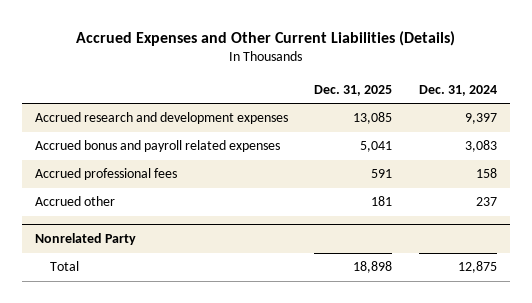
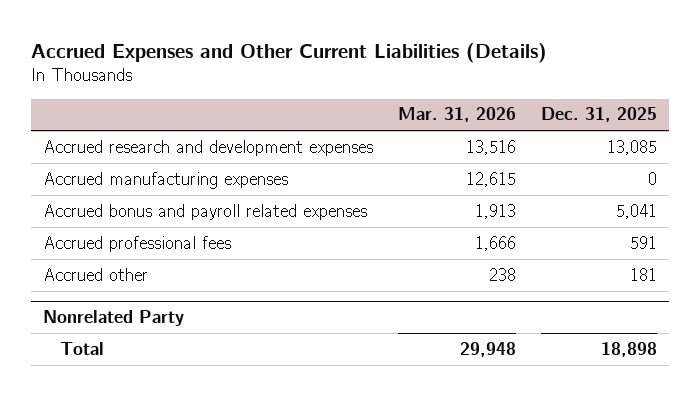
[418,84,497,96] Dec. 31, 2024 -> none
none -> [397,107,516,123] Mar. 31, 2026
none -> [43,171,289,189] Accrued manufacturing expenses

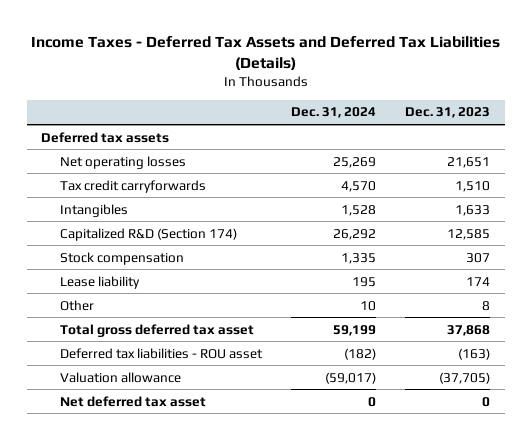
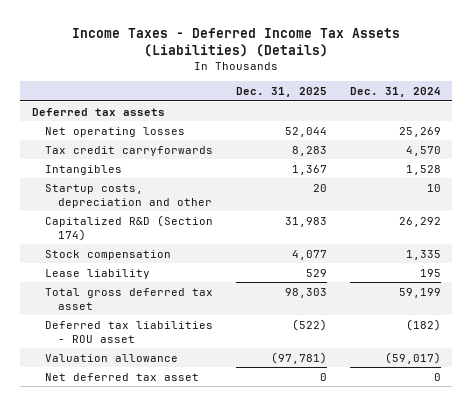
[30,36,500,71] Income Taxes - Deferred Tax Assets and Deferred Tax Liabilities (Details) -> [72,27,401,58] Income Taxes - Deferred Income Tax Assets (Liabilities) (Details)
[405,107,491,119] Dec. 31, 2023 -> none
none -> [235,87,327,98] Dec. 31, 2025
none -> [44,183,213,208] Startup costs, depreciation and other
[59,299,94,311] Other -> none

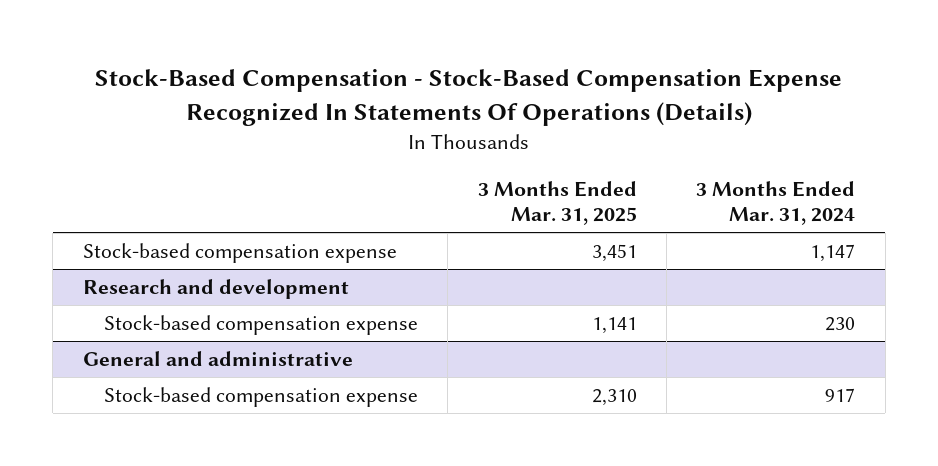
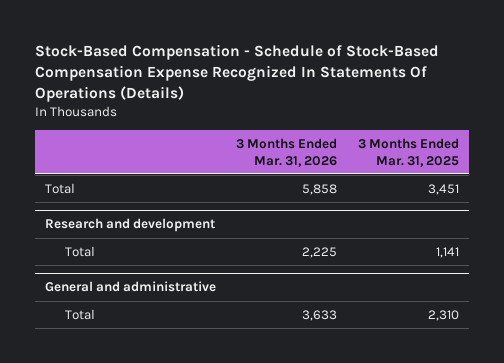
[95,69,843,127] Stock-Based Compensation - Stock-Based Compensation Expense Recognized In Statements Of Operations (Details) -> [34,43,439,103] Stock-Based Compensation - Schedule of Stock-Based Compensation Expense Recognized In Statements Of Operations (Details)
[696,181,856,226] 3 Months Ended Mar. 31, 2024 -> none
none -> [236,137,338,167] 3 Months Ended Mar. 31, 2026
[82,243,397,264] Stock-based compensation expense -> [45,182,76,194] Total
[103,315,418,336] Stock-based compensation expense -> [64,245,95,257] Total
[103,387,418,408] Stock-based compensation expense -> [64,308,95,320] Total

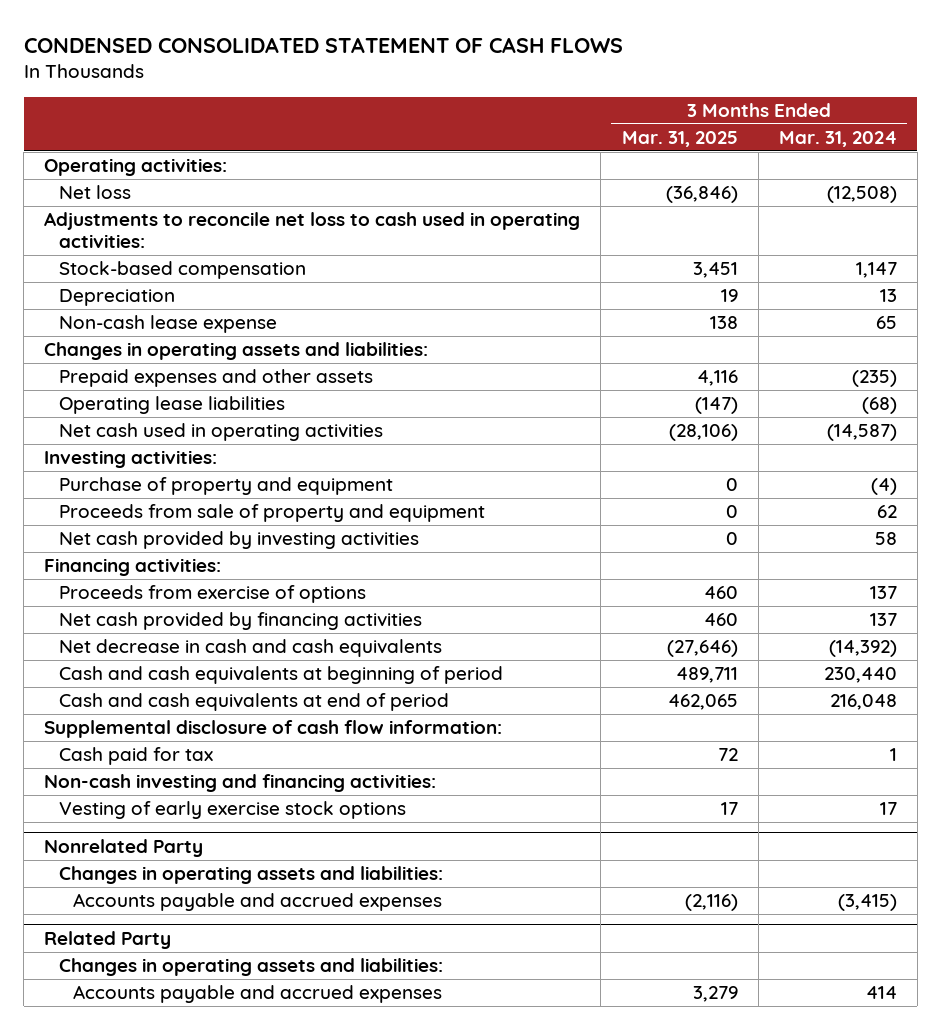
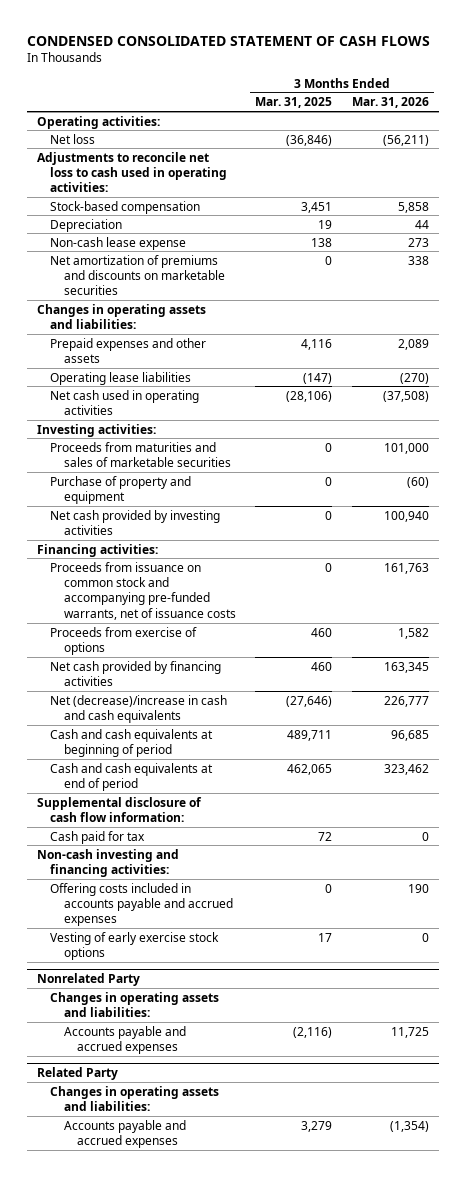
[778,130,897,147] Mar. 31, 2024 -> none
none -> [351,97,429,109] Mar. 31, 2026
none -> [50,254,225,296] Net amortization of premiums and discounts on marketable securities
none -> [50,441,231,468] Proceeds from maturities and sales of marketable securities
[58,504,485,523] Proceeds from sale of property and equipment -> none
none -> [50,561,236,620] Proceeds from issuance on common stock and accompanying pre-funded warrants, net of issuance costs
[58,639,442,658] Net decrease in cash and cash equivalents -> [50,694,228,724] Net (decrease)/increase in cash and cash equivalents
none -> [50,882,233,927] Offering costs included in accounts payable and accrued expenses

